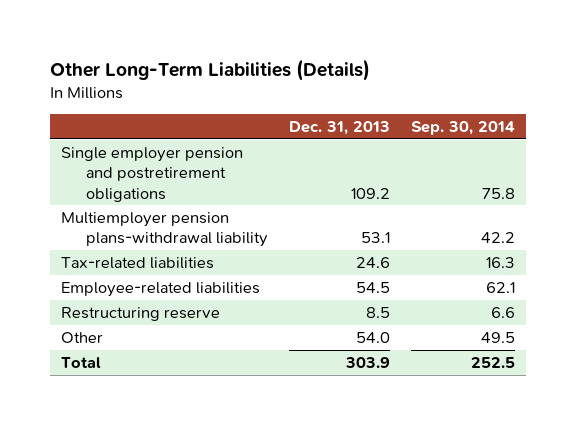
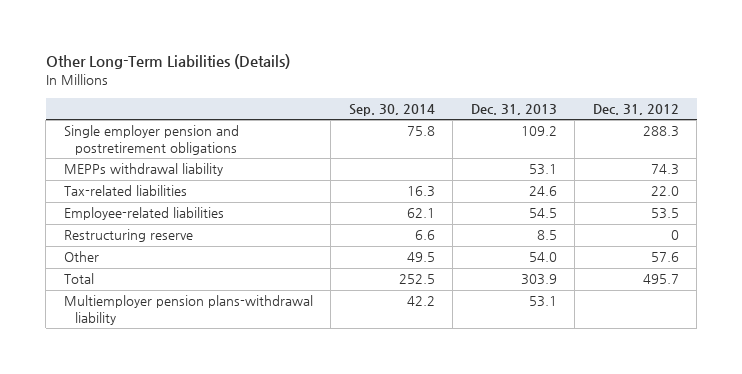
none -> [592,104,679,116] Dec. 31, 2012
none -> [63,163,223,177] MEPPs withdrawal liability
[60,211,268,248] Multiemployer pension plans-withdrawal liability -> [63,295,313,325] Multiemployer pension plans-withdrawal liability

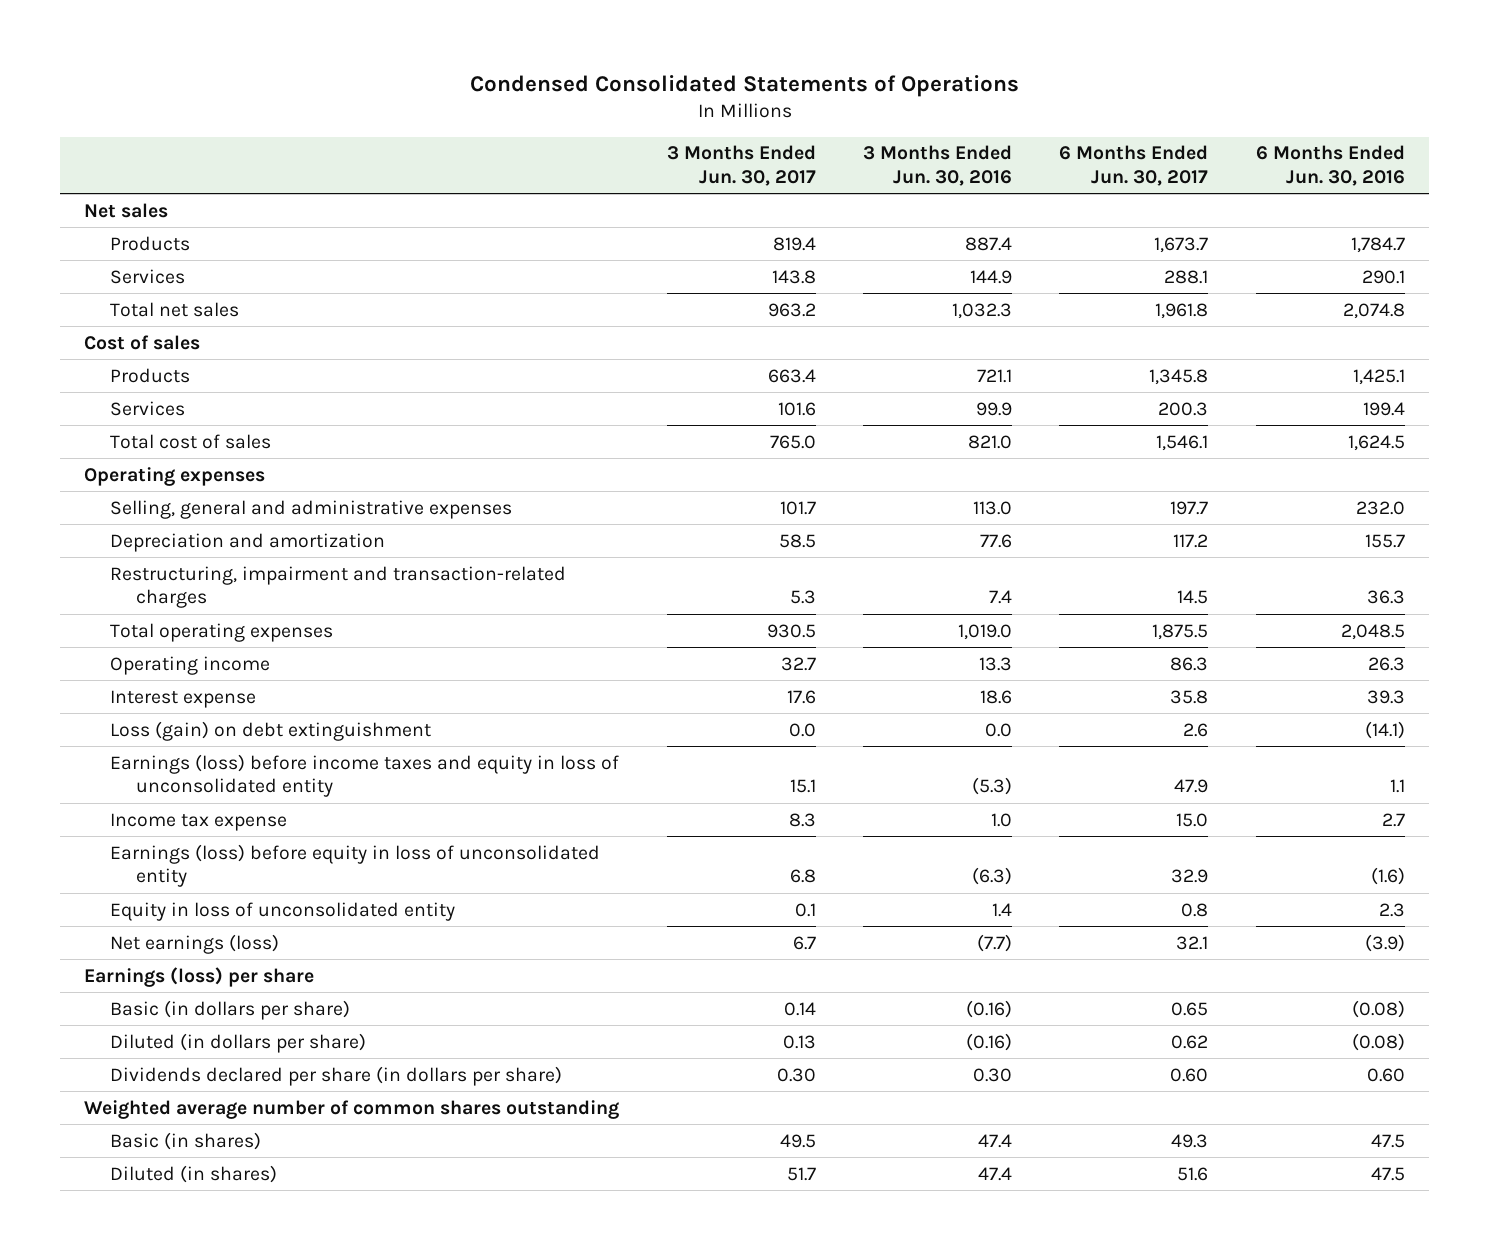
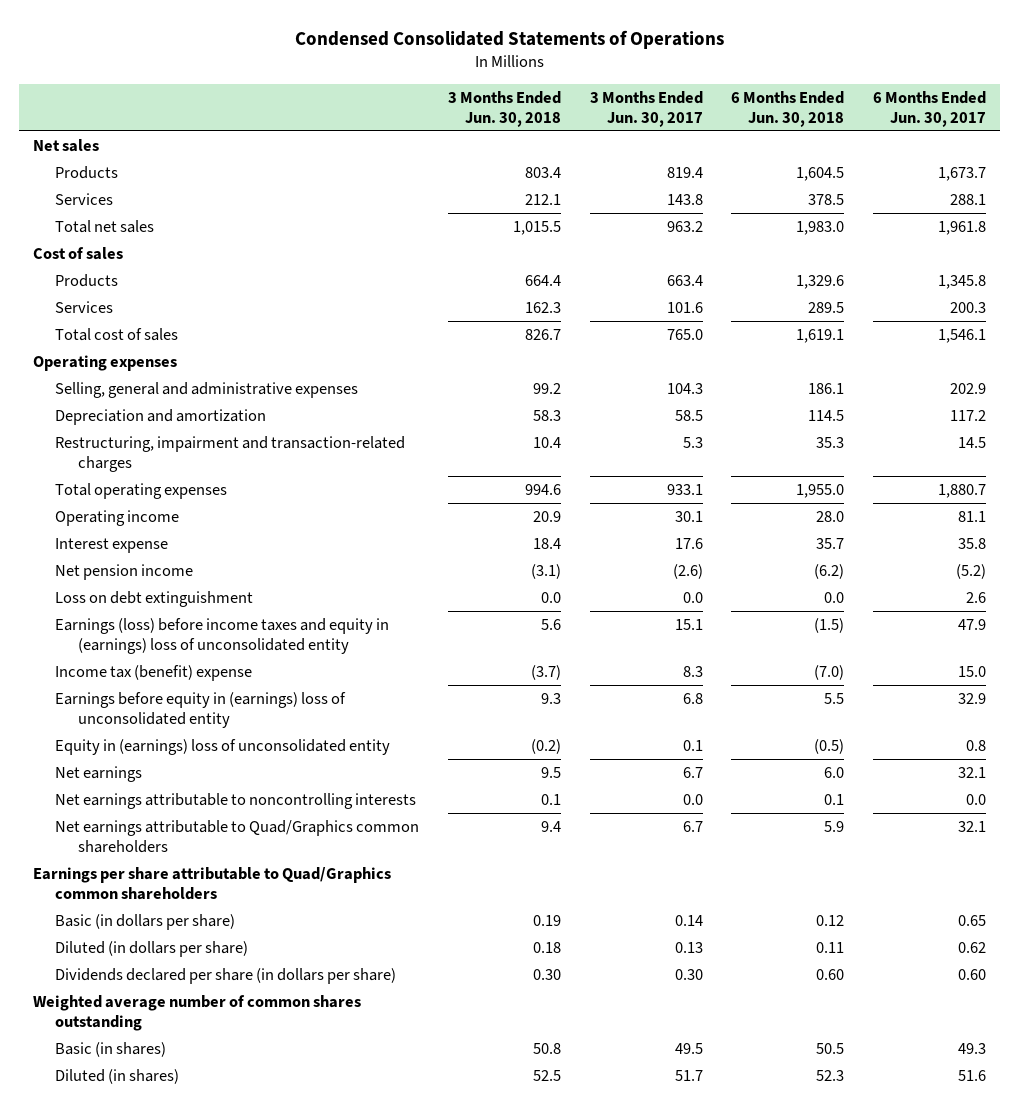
[863,145,1013,187] 3 Months Ended Jun. 30, 2016 -> none
[1255,145,1405,187] 6 Months Ended Jun. 30, 2016 -> none
none -> [448,90,562,127] 3 Months Ended Jun. 30, 2018
none -> [731,90,845,127] 6 Months Ended Jun. 30, 2018
[779,500,816,515] 101.7 -> [666,383,703,395] 104.3
[1170,500,1209,515] 197.7 -> [950,383,987,395] 202.9
[766,623,816,638] 930.5 -> [666,484,703,496] 933.1
[1152,623,1209,640] 1,875.5 -> [938,484,987,499] 1,880.7
[780,656,816,671] 32.7 -> [674,511,703,523] 30.1
[1170,656,1209,671] 86.3 -> [958,511,987,523] 81.1
none -> [55,564,194,581] Net pension income
[110,720,432,741] Loss (gain) on debt extinguishment -> [55,591,254,608] Loss on debt extinguishment
[110,753,620,798] Earnings (loss) before income taxes and equity in loss of unconsolidated entity -> [55,618,390,654] Earnings (loss) before income taxes and equity in (earnings) loss of unconsolidated entity
[110,812,288,831] Income tax expense -> [55,665,253,682] Income tax (benefit) expense
[110,843,601,888] Earnings (loss) before equity in loss of unconsolidated entity -> [55,692,347,728] Earnings before equity in (earnings) loss of unconsolidated entity
[110,901,456,921] Equity in loss of unconsolidated entity -> [55,739,391,756] Equity in (earnings) loss of unconsolidated entity
none -> [55,766,143,783] Net earnings
none -> [55,793,417,810] Net earnings attributable to noncontrolling interests
[110,933,280,954] Net earnings (loss) -> [55,820,420,853] Net earnings attributable to Quad/Graphics common shareholders
[84,966,315,987] Earnings (loss) per share -> [33,867,392,900] Earnings per share attributable to Quad/Graphics common shareholders

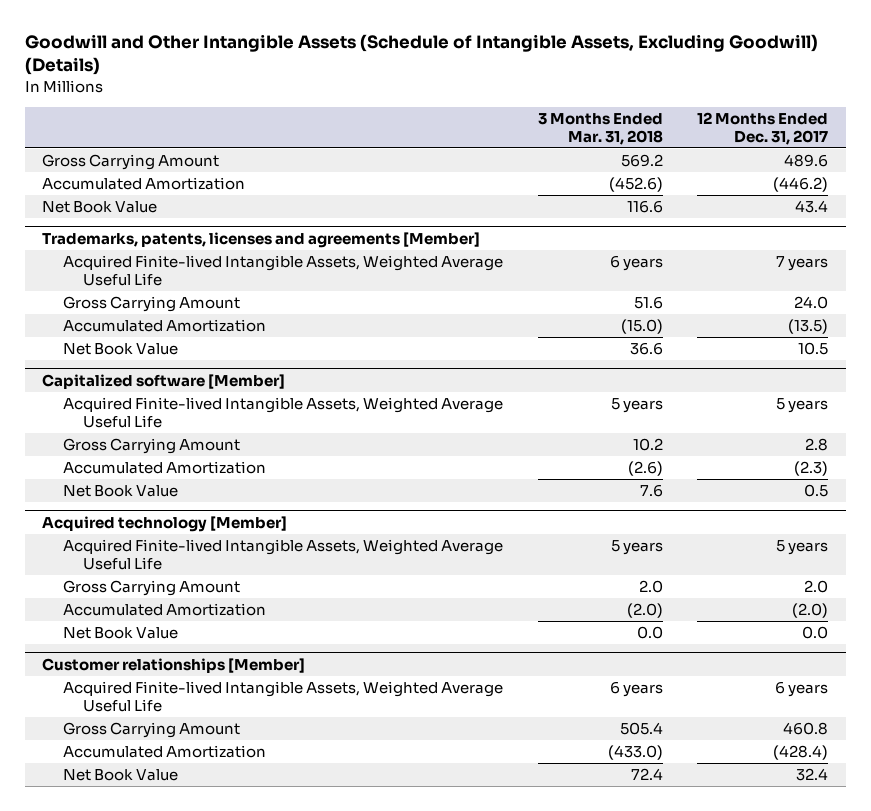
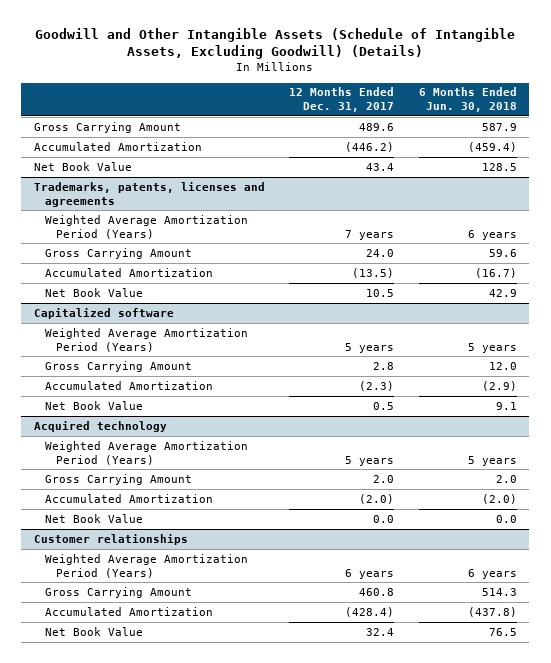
[537,112,663,145] 3 Months Ended Mar. 31, 2018 -> none
none -> [419,87,518,113] 6 Months Ended Jun. 30, 2018
[42,232,481,249] Trademarks, patents, licenses and agreements [Member] -> [33,181,265,207] Trademarks, patents, licenses and agreements
[62,255,503,286] Acquired Finite-lived Intangible Assets, Weighted Average Useful Life -> [44,214,248,239] Weighted Average Amortization Period (Years)
[42,374,286,390] Capitalized software [Member] -> [33,307,174,319] Capitalized software
[62,397,503,428] Acquired Finite-lived Intangible Assets, Weighted Average Useful Life -> [44,327,248,352] Weighted Average Amortization Period (Years)
[42,516,288,533] Acquired technology [Member] -> [33,420,167,432] Acquired technology
[62,539,503,570] Acquired Finite-lived Intangible Assets, Weighted Average Useful Life -> [44,440,248,465] Weighted Average Amortization Period (Years)
[42,658,306,674] Customer relationships [Member] -> [33,533,188,545] Customer relationships
[62,681,503,712] Acquired Finite-lived Intangible Assets, Weighted Average Useful Life -> [44,553,248,578] Weighted Average Amortization Period (Years)

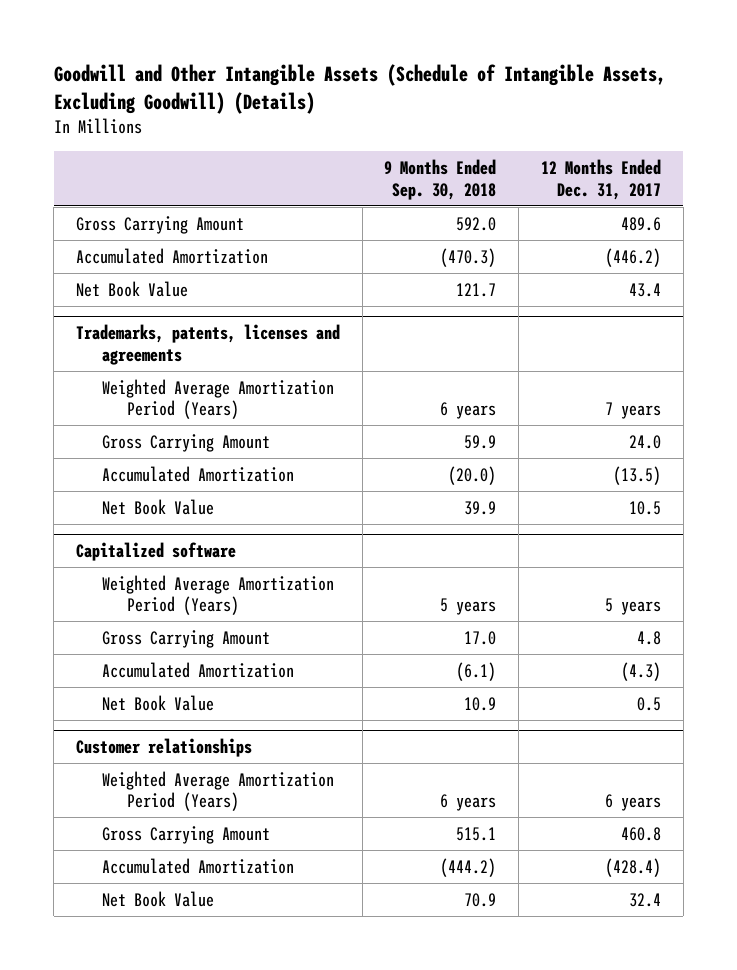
[419,87,518,113] 6 Months Ended Jun. 30, 2018 -> none
none -> [384,158,497,200] 9 Months Ended Sep. 30, 2018
[373,361,395,370] 2.8 -> [637,630,662,645] 4.8
[359,380,395,391] (2.3) -> [621,661,662,681] (4.3)
[33,420,167,432] Acquired technology -> none
[44,440,248,465] Weighted Average Amortization Period (Years) -> none
[44,473,192,485] Gross Carrying Amount -> none
[44,493,213,503] Accumulated Amortization -> none
[44,513,143,523] Net Book Value -> none

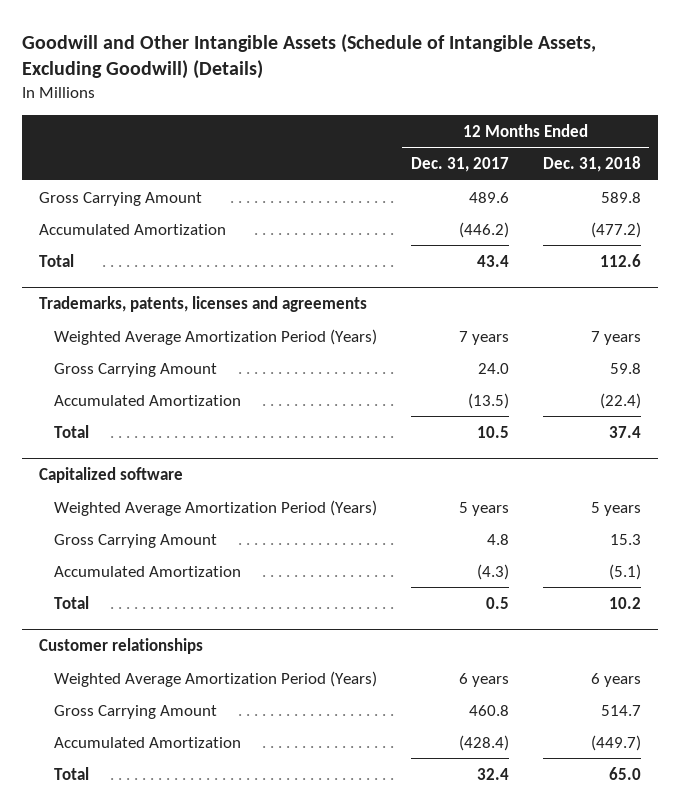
[384,158,497,200] 9 Months Ended Sep. 30, 2018 -> none
none -> [542,156,641,173] Dec. 31, 2018
[75,280,188,297] Net Book Value -> [39,253,75,267] Total
[101,498,214,515] Net Book Value -> [53,424,89,438] Total
[101,694,214,711] Net Book Value -> [53,595,89,609] Total
[101,890,214,907] Net Book Value -> [53,766,89,780] Total

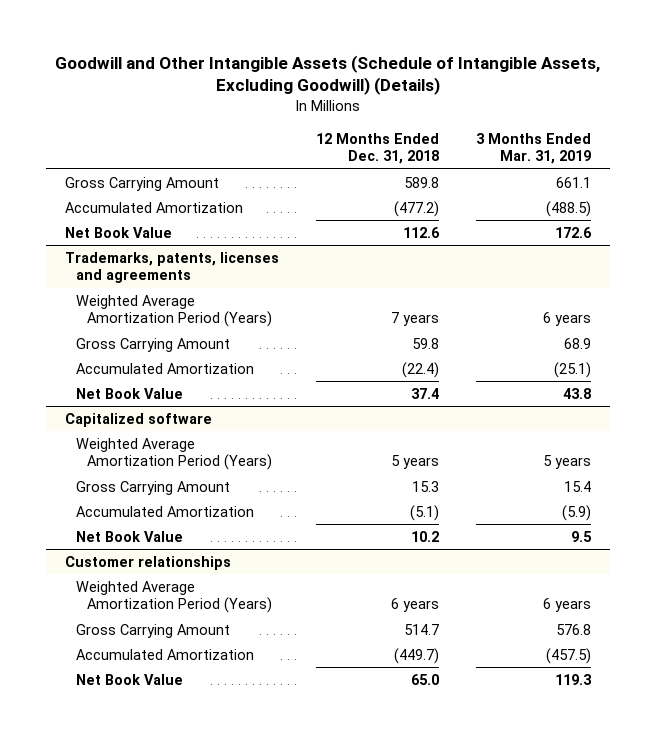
[410,157,509,173] Dec. 31, 2017 -> none
none -> [475,132,591,165] 3 Months Ended Mar. 31, 2019
[39,253,75,267] Total -> [64,226,172,238] Net Book Value
[53,424,89,438] Total -> [75,387,183,399] Net Book Value
[53,595,89,609] Total -> [75,530,183,542] Net Book Value
[53,766,89,780] Total -> [75,673,183,685] Net Book Value

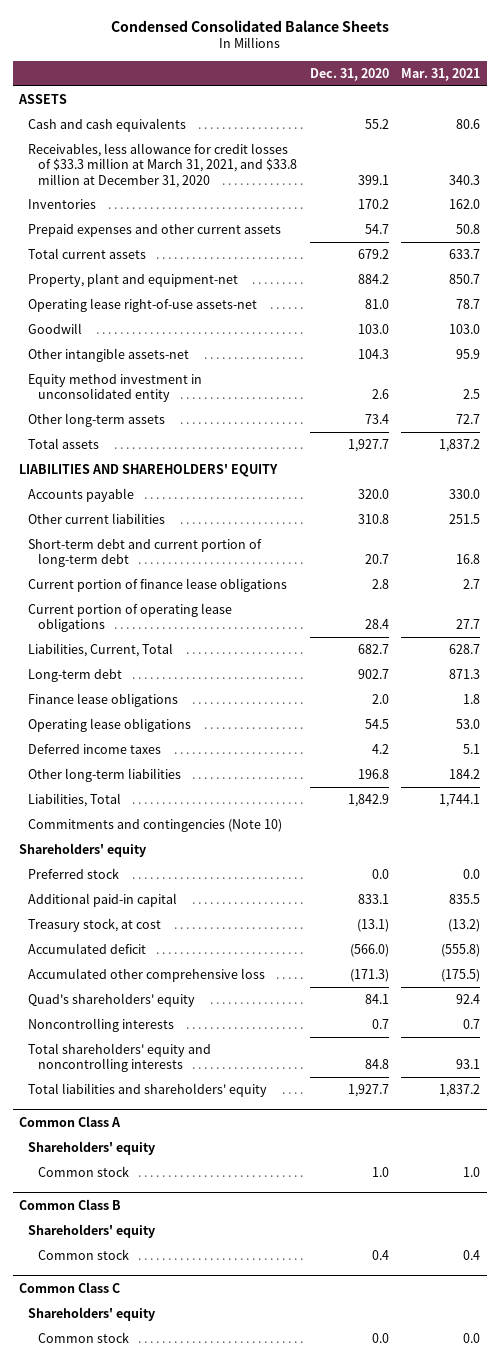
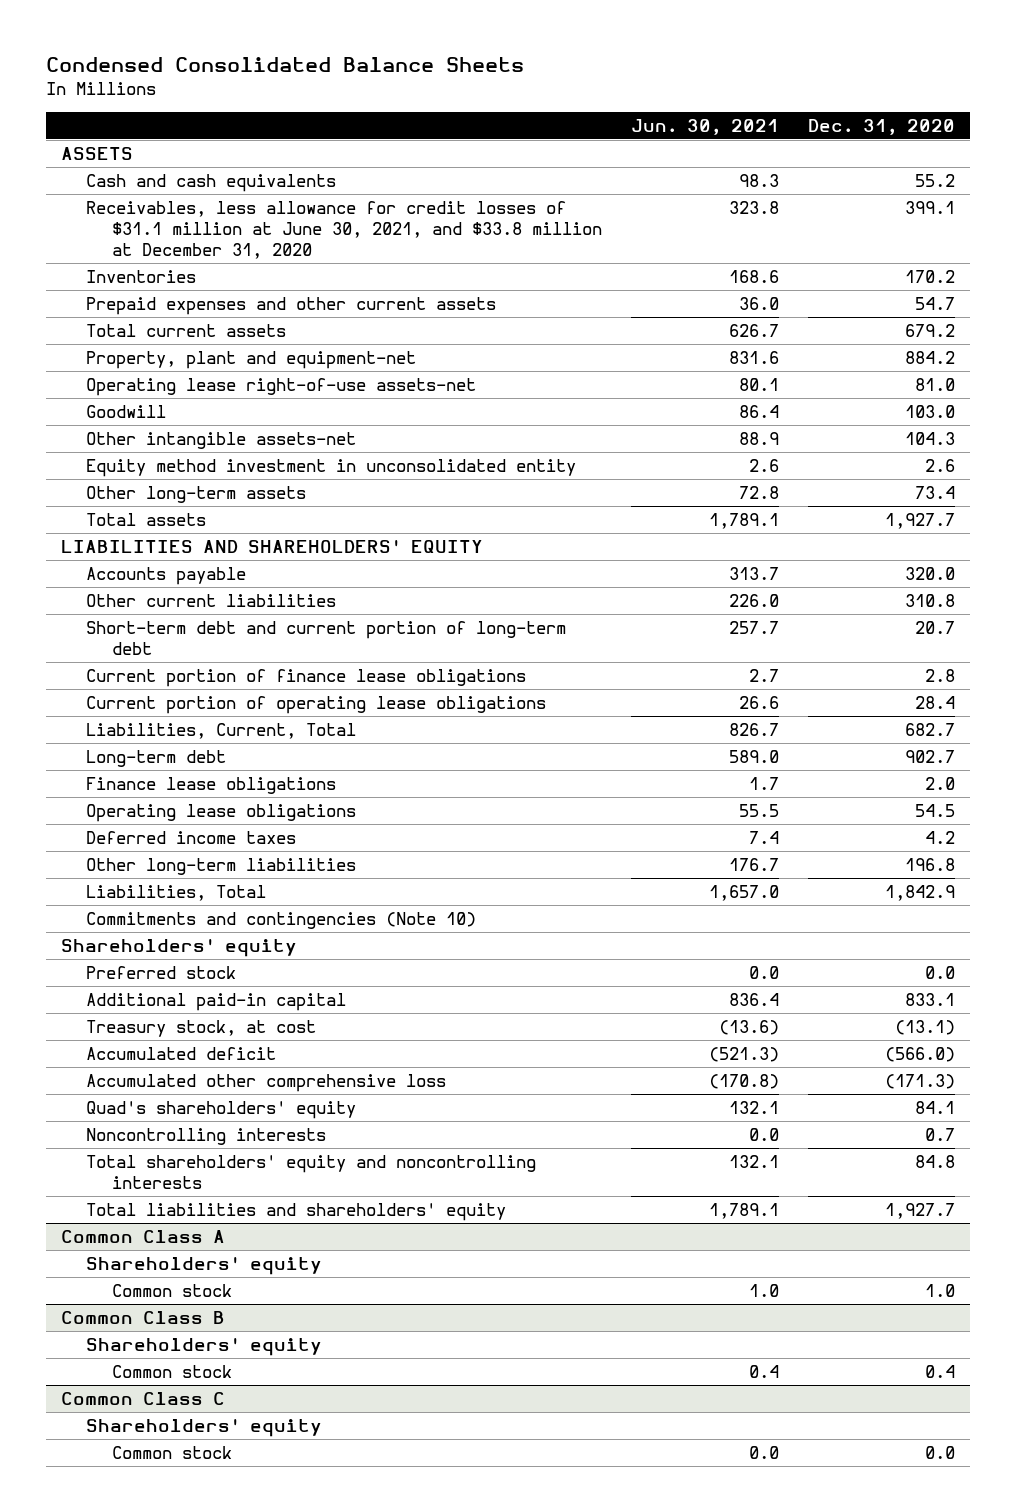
[401,67,481,81] Mar. 31, 2021 -> none
none -> [631,118,780,135] Jun. 30, 2021
[28,142,298,188] Receivables, less allowance for credit losses of $33.3 million at March 31, 2021, and $33.8 million at December 31, 2020 -> [86,200,602,260] Receivables, less allowance for credit losses of $31.1 million at June 30, 2021, and $33.8 million at December 31, 2020

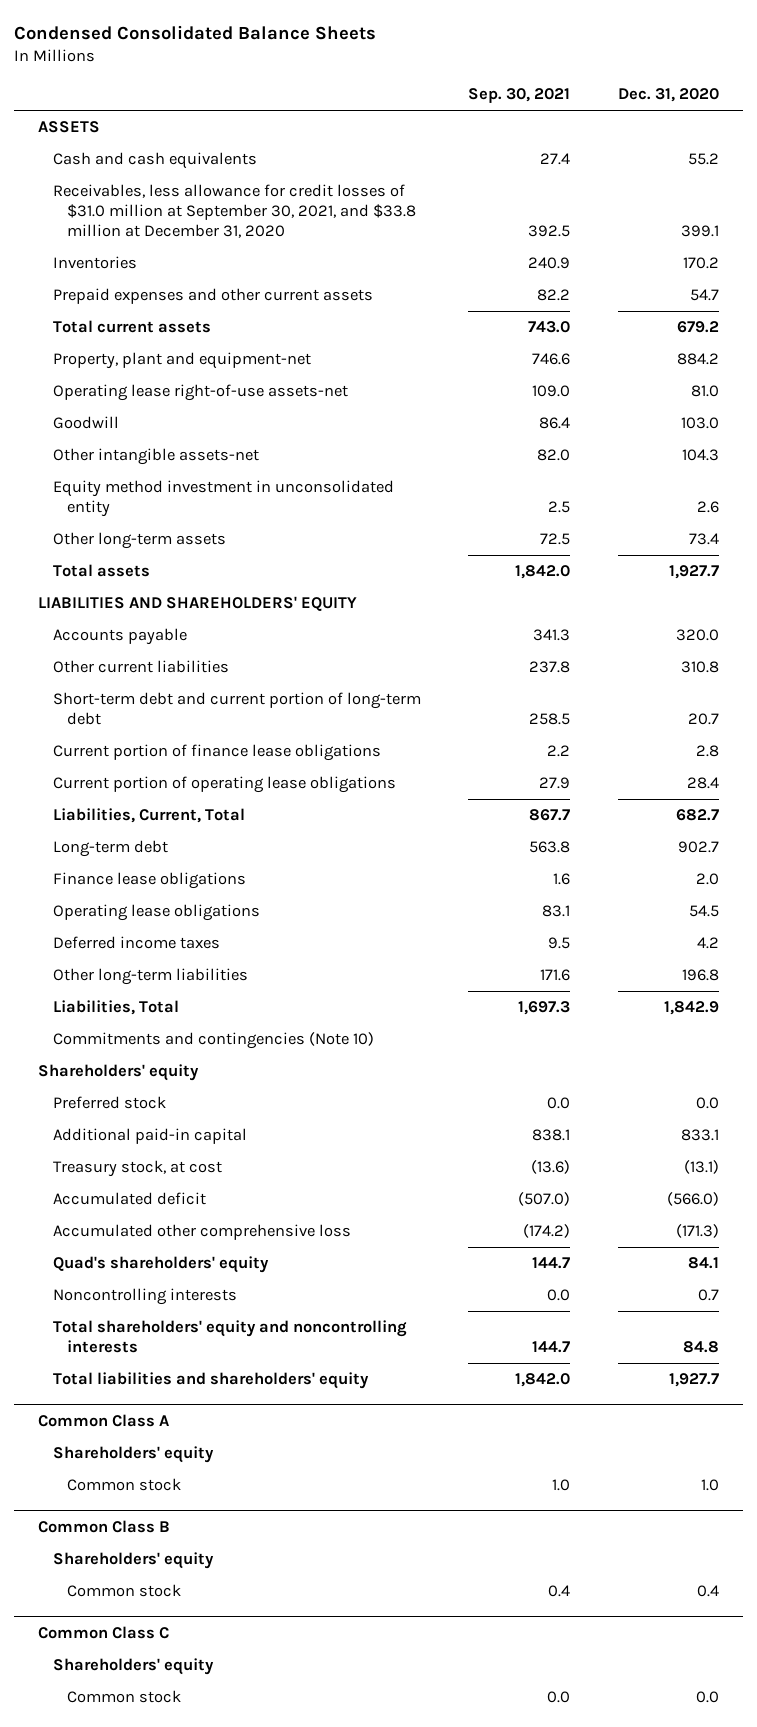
[631,118,780,135] Jun. 30, 2021 -> none
none -> [468,88,571,104] Sep. 30, 2021
[86,200,602,260] Receivables, less allowance for credit losses of $31.1 million at June 30, 2021, and $33.8 million at December 31, 2020 -> [52,184,416,238] Receivables, less allowance for credit losses of $31.0 million at September 30, 2021, and $33.8 million at December 31, 2020

